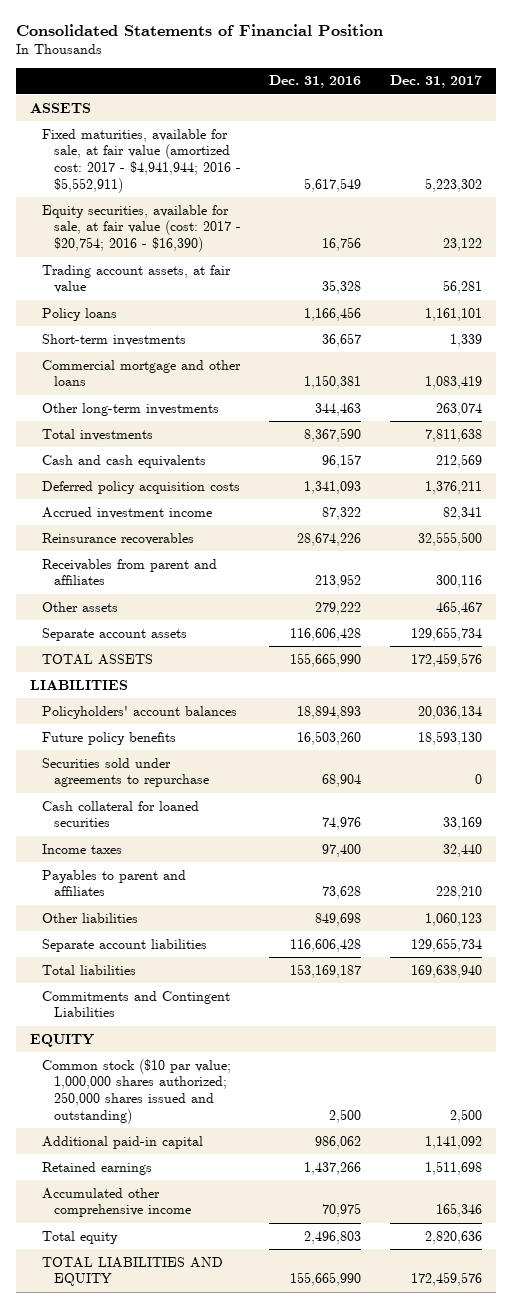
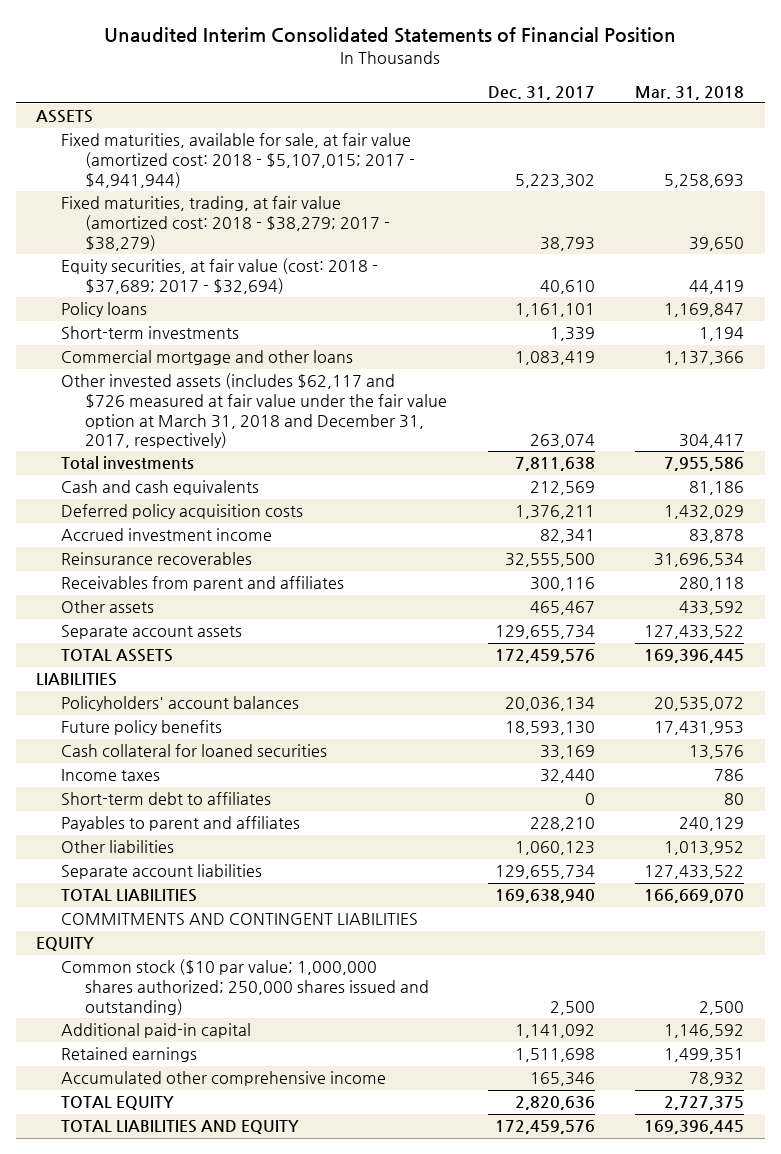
[15,24,383,37] Consolidated Statements of Financial Position -> [104,27,677,44] Unaudited Interim Consolidated Statements of Financial Position
[269,75,362,89] Dec. 31, 2016 -> none
none -> [635,85,745,100] Mar. 31, 2018
[41,204,241,253] Equity securities, available for sale, at fair value (cost: 2017 - $20,754; 2016 - $16,390) -> none
[41,264,231,294] Trading account assets, at fair value -> none
[41,128,241,193] Fixed maturities, available for sale, at fair value (amortized cost: 2017 - $4,941,944; 2016 - $5,552,911) -> [60,133,416,188] Fixed maturities, available for sale, at fair value (amortized cost: 2018 - $5,107,015; 2017 - $4,941,944)
none -> [60,196,391,251] Fixed maturities, trading, at fair value (amortized cost: 2018 - $38,279; 2017 - $38,279)
none -> [60,258,378,295] Equity securities, at fair value (cost: 2018 - $37,689; 2017 - $32,694)
[41,402,219,416] Other long-term investments -> [60,373,448,449] Other invested assets (includes $62,117 and $726 measured at fair value under the fair value option at March 31, 2018 and December 31, 2017, respectively)
[41,757,209,788] Securities sold under agreements to repurchase -> none
none -> [60,792,271,806] Short-term debt to affiliates
[41,964,136,975] Total liabilities -> [60,889,197,903] TOTAL LIABILITIES
[41,990,230,1018] Commitments and Contingent Liabilities -> [60,913,418,926] COMMITMENTS AND CONTINGENT LIABILITIES
[41,1230,118,1244] Total equity -> [60,1096,174,1111] TOTAL EQUITY

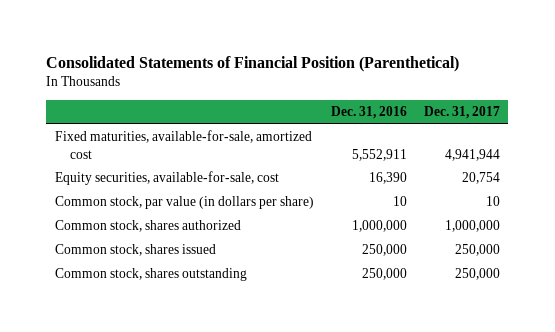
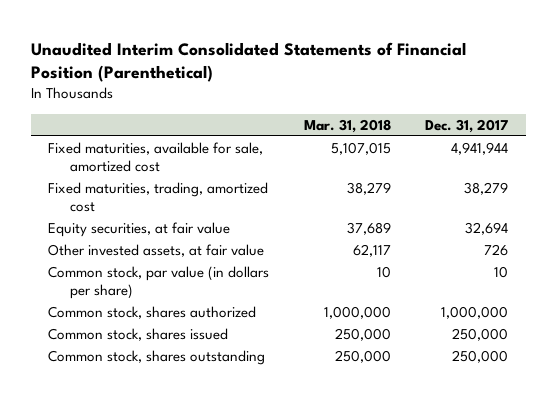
[46,55,460,72] Consolidated Statements of Financial Position (Parenthetical) -> [31,41,467,83] Unaudited Interim Consolidated Statements of Financial Position (Parenthetical)
[330,106,407,120] Dec. 31, 2016 -> none
none -> [303,118,391,133] Mar. 31, 2018
[54,171,279,186] Equity securities, available-for-sale, cost -> none
[54,130,312,159] Fixed maturities, available-for-sale, amortized cost -> [48,141,264,173] Fixed maturities, available for sale, amortized cost
none -> [48,181,269,213] Fixed maturities, trading, amortized cost
none -> [48,221,231,237] Equity securities, at fair value
none -> [48,243,265,257] Other invested assets, at fair value

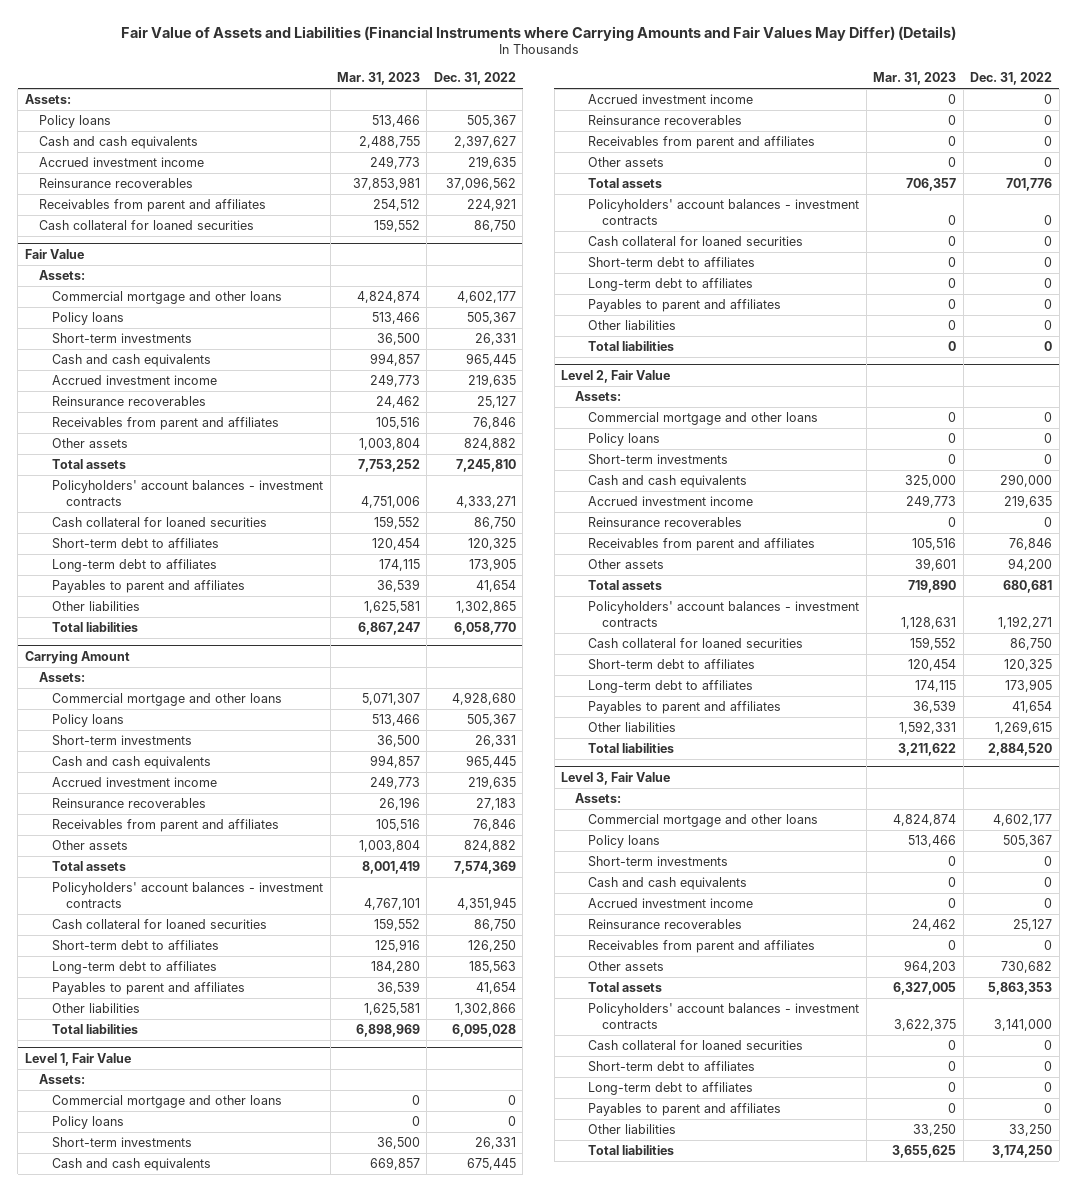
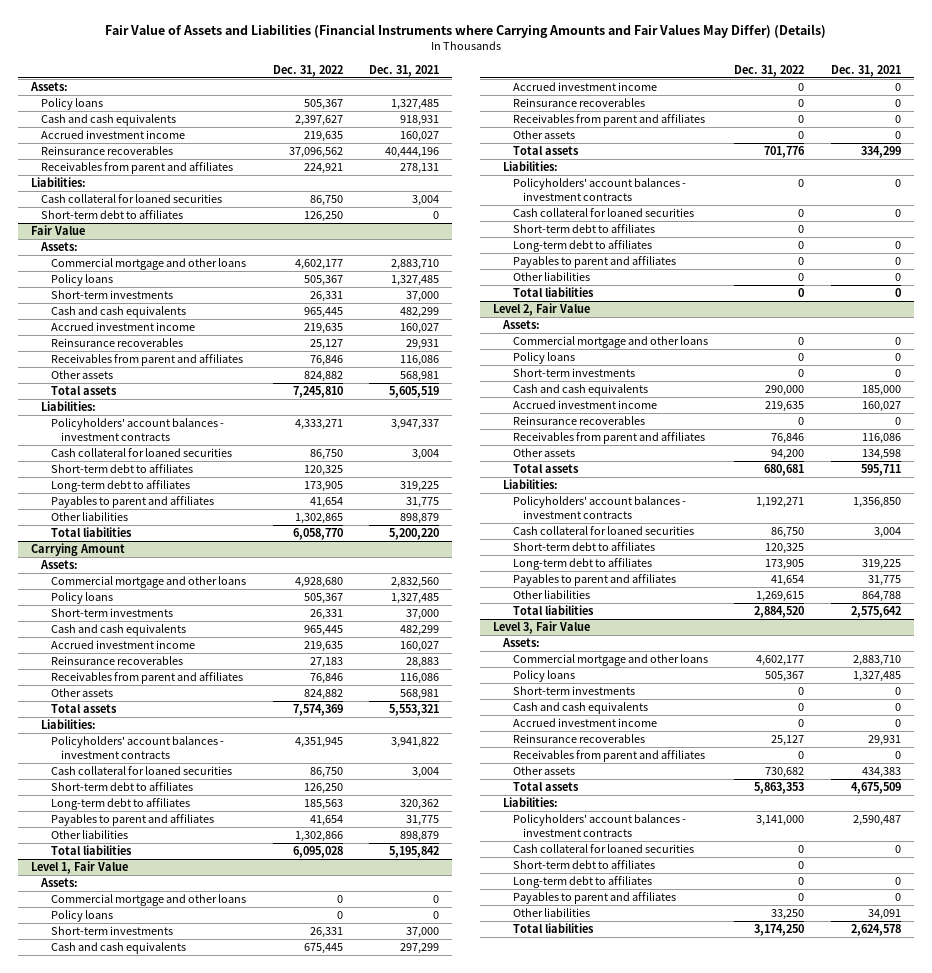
[337,72,421,86] Mar. 31, 2023 -> none
none -> [369,64,440,77] Dec. 31, 2021
none -> [31,177,87,188] Liabilities:
none -> [41,210,184,220] Short-term debt to affiliates
none -> [41,401,97,412] Liabilities:
none -> [41,719,97,730] Liabilities:
none -> [503,161,559,172] Liabilities:
none -> [503,479,559,490] Liabilities:
none -> [503,797,559,808] Liabilities:

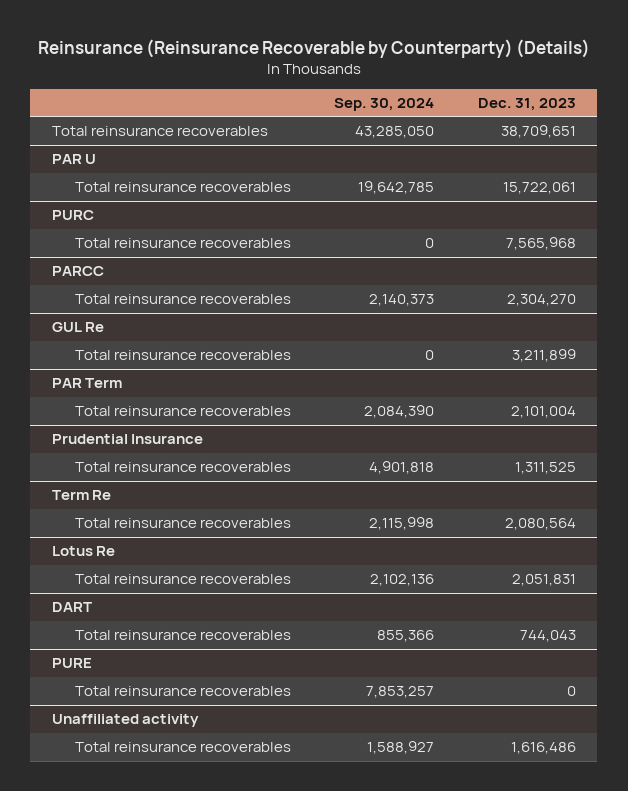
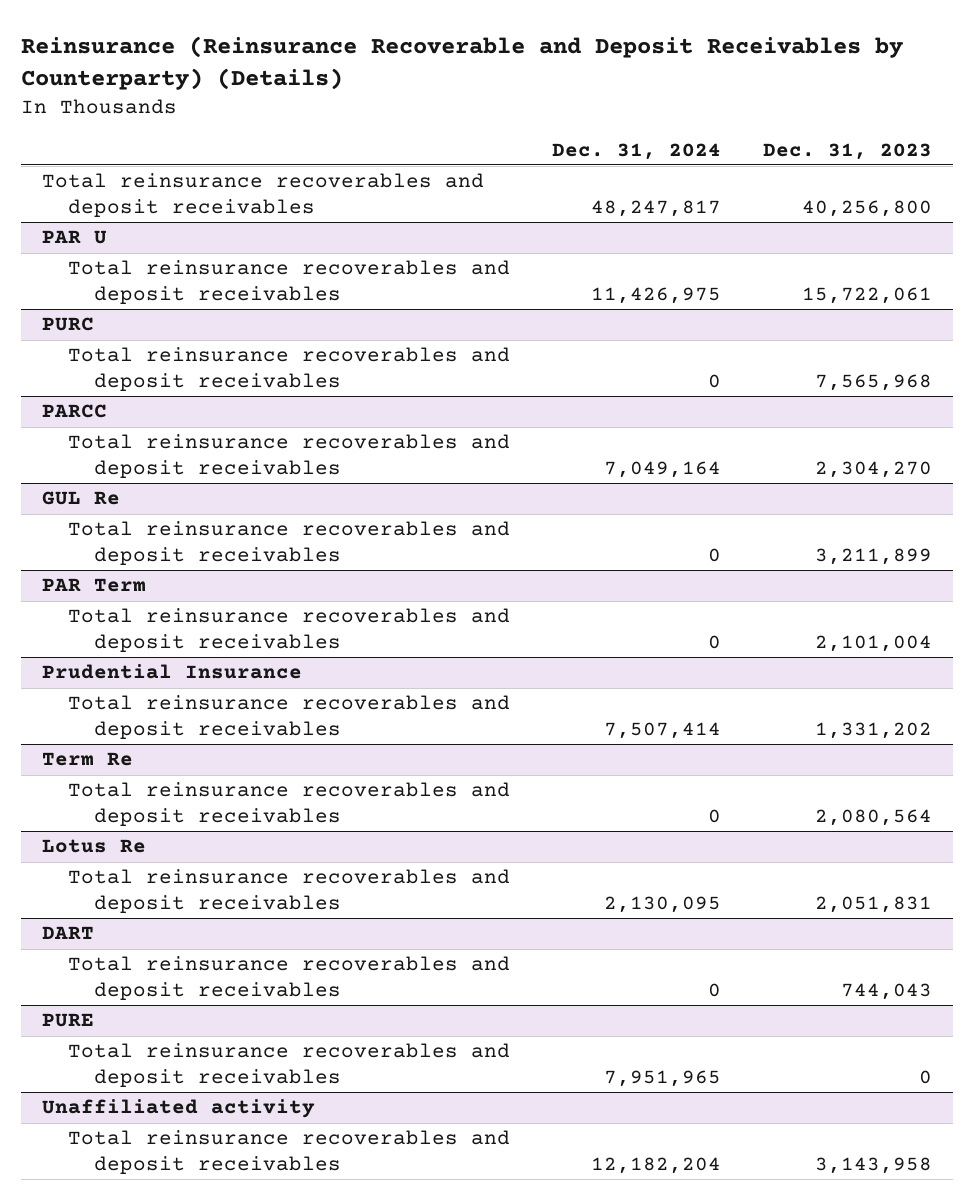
[37,38,590,58] Reinsurance (Reinsurance Recoverable by Counterparty) (Details) -> [20,36,903,91] Reinsurance (Reinsurance Recoverable and Deposit Receivables by Counterparty) (Details)
[334,97,435,111] Sep. 30, 2024 -> none
none -> [552,142,722,160] Dec. 31, 2024
[52,126,269,137] Total reinsurance recoverables -> [41,173,484,217] Total reinsurance recoverables and deposit receivables
[500,125,576,139] 38,709,651 -> [802,199,933,217] 40,256,800
[74,182,291,193] Total reinsurance recoverables -> [67,260,510,304] Total reinsurance recoverables and deposit receivables
[74,238,291,249] Total reinsurance recoverables -> [67,347,510,391] Total reinsurance recoverables and deposit receivables
[74,294,291,305] Total reinsurance recoverables -> [67,434,510,478] Total reinsurance recoverables and deposit receivables
[74,350,291,361] Total reinsurance recoverables -> [67,521,510,565] Total reinsurance recoverables and deposit receivables
[74,406,291,417] Total reinsurance recoverables -> [67,608,510,652] Total reinsurance recoverables and deposit receivables
[74,462,291,473] Total reinsurance recoverables -> [67,695,510,739] Total reinsurance recoverables and deposit receivables
[514,462,576,475] 1,311,525 -> [815,721,933,739] 1,331,202
[74,518,291,529] Total reinsurance recoverables -> [67,782,510,826] Total reinsurance recoverables and deposit receivables
[74,574,291,585] Total reinsurance recoverables -> [67,869,510,913] Total reinsurance recoverables and deposit receivables
[74,630,291,641] Total reinsurance recoverables -> [67,956,510,1000] Total reinsurance recoverables and deposit receivables
[74,686,291,697] Total reinsurance recoverables -> [67,1043,510,1087] Total reinsurance recoverables and deposit receivables
[74,742,291,753] Total reinsurance recoverables -> [67,1130,510,1174] Total reinsurance recoverables and deposit receivables
[510,742,576,755] 1,616,486 -> [815,1156,933,1174] 3,143,958

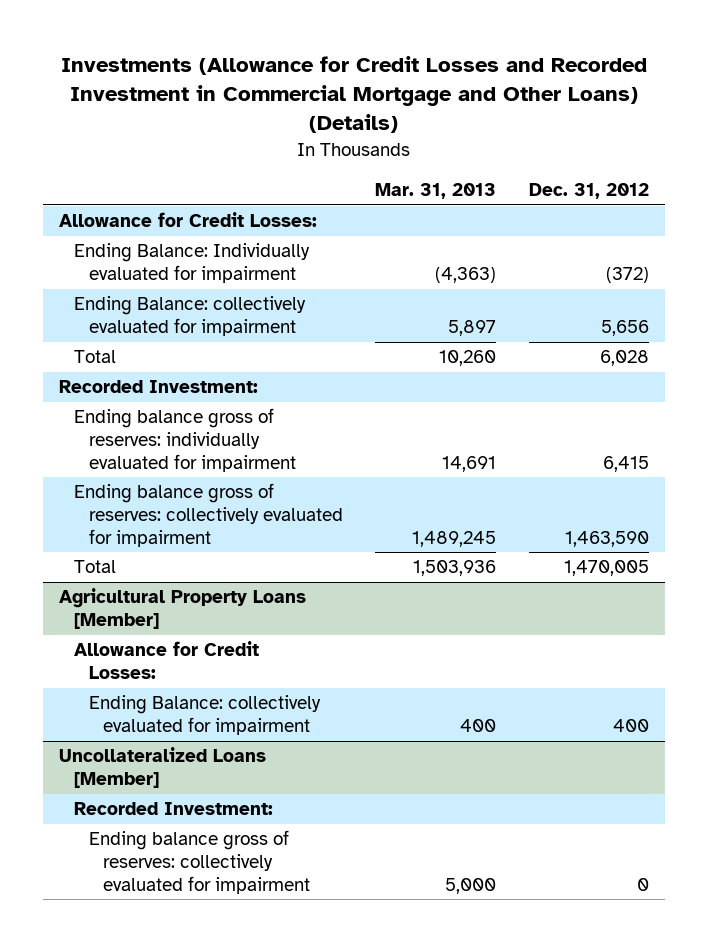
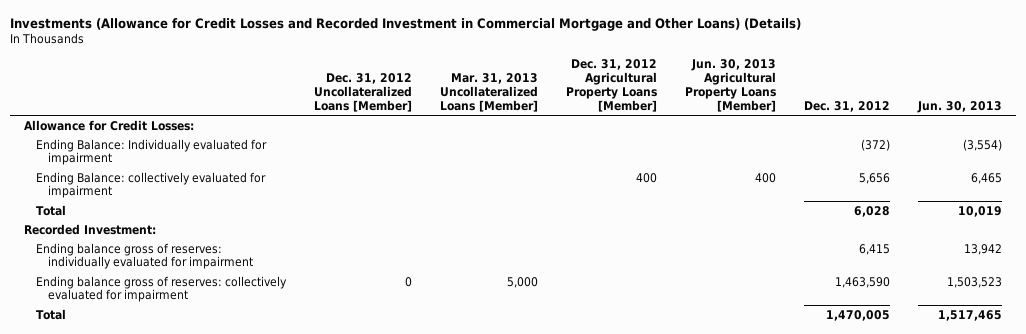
[375,183,497,200] Mar. 31, 2013 -> none
none -> [314,73,413,112] Dec. 31, 2012 Uncollateralized Loans [Member]
none -> [440,73,539,112] Mar. 31, 2013 Uncollateralized Loans [Member]
none -> [566,59,658,112] Dec. 31, 2012 Agricultural Property Loans [Member]
none -> [685,59,777,112] Jun. 30, 2013 Agricultural Property Loans [Member]
none -> [917,100,1003,113] Jun. 30, 2013
[59,588,307,629] Agricultural Property Loans [Member] -> none
[73,641,259,679] Allowance for Credit Losses: -> none
[88,695,321,735] Ending Balance: collectively evaluated for impairment -> none
[59,747,267,788] Uncollateralized Loans [Member] -> none
[73,802,273,816] Recorded Investment: -> none
[88,830,311,894] Ending balance gross of reserves: collectively evaluated for impairment -> none

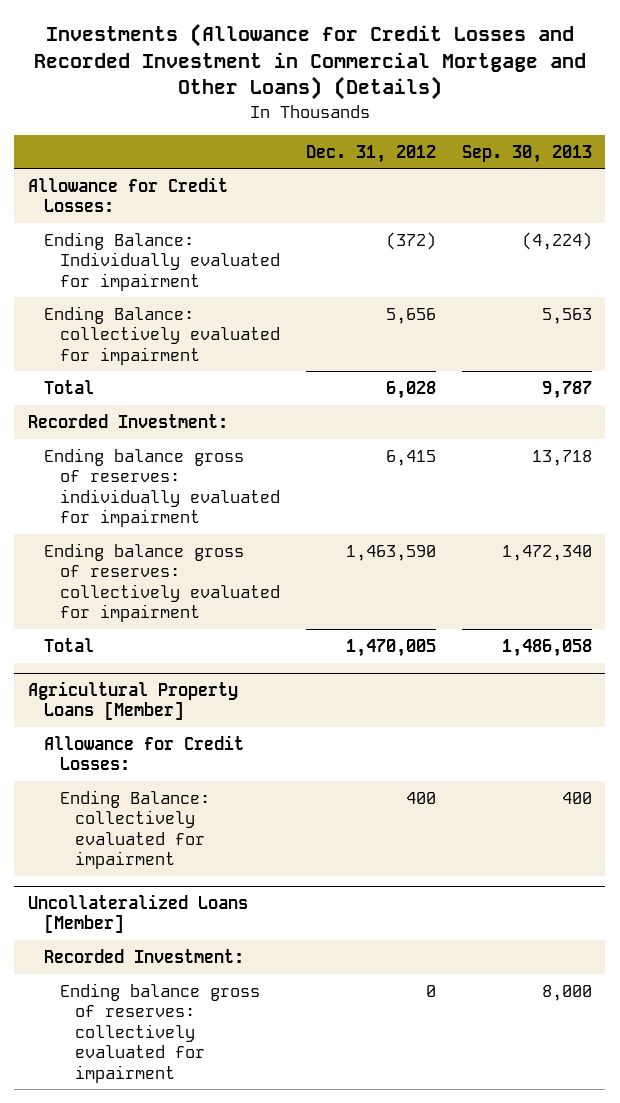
[314,73,413,112] Dec. 31, 2012 Uncollateralized Loans [Member] -> none
[440,73,539,112] Mar. 31, 2013 Uncollateralized Loans [Member] -> none
[566,59,658,112] Dec. 31, 2012 Agricultural Property Loans [Member] -> none
[685,59,777,112] Jun. 30, 2013 Agricultural Property Loans [Member] -> none
[917,100,1003,113] Jun. 30, 2013 -> none
none -> [462,144,593,163] Sep. 30, 2013
none -> [27,681,238,721] Agricultural Property Loans [Member]
none -> [43,734,244,771] Allowance for Credit Losses:
none -> [59,789,210,870] Ending Balance: collectively evaluated for impairment
none -> [27,894,248,934] Uncollateralized Loans [Member]
none -> [43,948,244,963] Recorded Investment:
none -> [59,982,260,1083] Ending balance gross of reserves: collectively evaluated for impairment

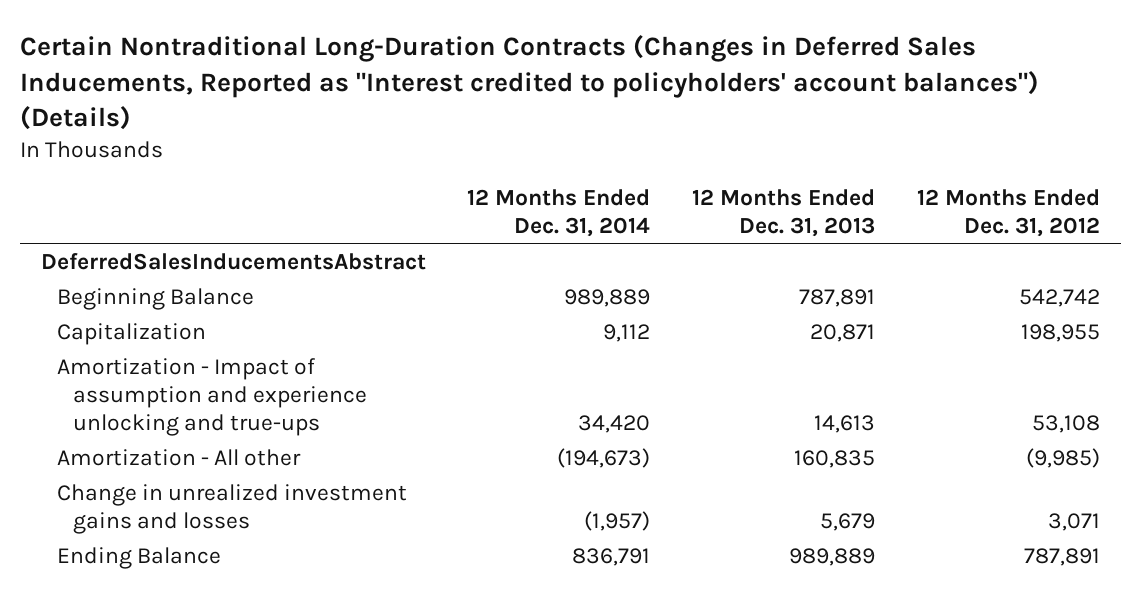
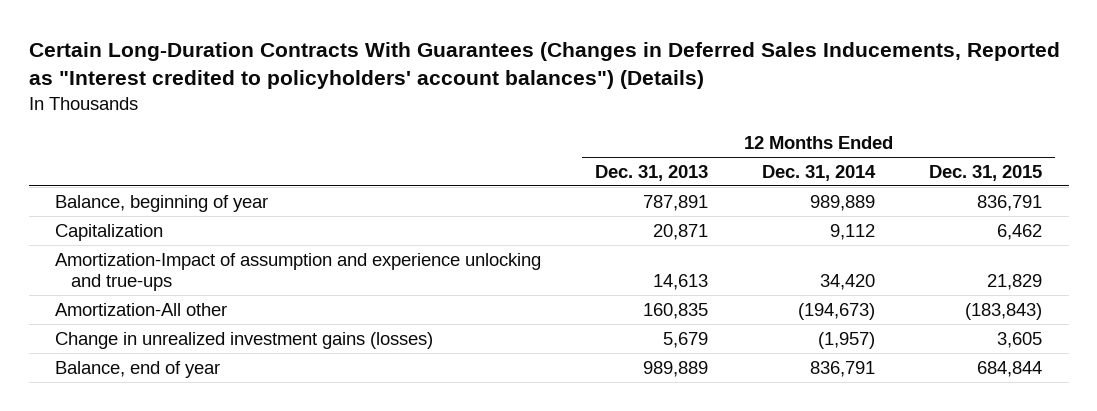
[19,35,1039,131] Certain Nontraditional Long-Duration Contracts (Changes in Deferred Sales Inducements, Reported as "Interest credited to policyholders' account balances") (Details) -> [28,42,1060,90] Certain Long-Duration Contracts With Guarantees (Changes in Deferred Sales Inducements, Reported as "Interest credited to policyholders' account balances") (Details)
[916,188,1100,238] 12 Months Ended Dec. 31, 2012 -> none
none -> [928,164,1042,181] Dec. 31, 2015
[40,252,426,270] DeferredSalesInducementsAbstract -> none
[56,287,254,310] Beginning Balance -> [55,194,269,212] Balance, beginning of year
[56,357,367,437] Amortization - Impact of assumption and experience unlocking and true-ups -> [55,252,542,292] Amortization-Impact of assumption and experience unlocking and true-ups
[56,448,301,466] Amortization - All other -> [55,302,228,316] Amortization-All other
[56,483,407,534] Change in unrealized investment gains and losses -> [55,331,434,349] Change in unrealized investment gains (losses)
[56,546,221,569] Ending Balance -> [55,360,221,378] Balance, end of year

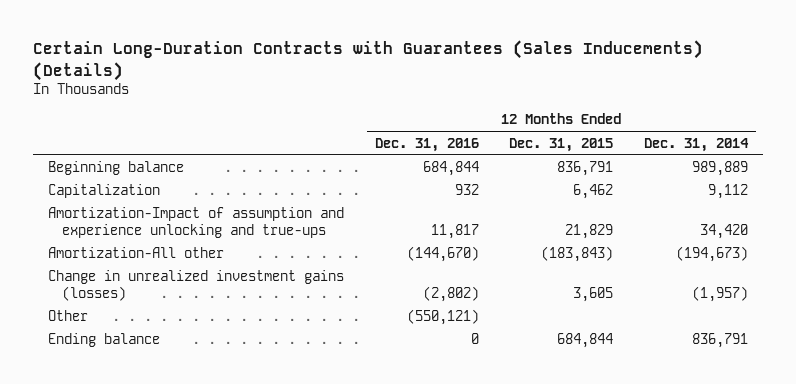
[28,42,1060,90] Certain Long-Duration Contracts With Guarantees (Changes in Deferred Sales Inducements, Reported as "Interest credited to policyholders' account balances") (Details) -> [32,40,703,81] Certain Long-Duration Contracts with Guarantees (Sales Inducements) (Details)
[595,164,709,181] Dec. 31, 2013 -> none
none -> [374,137,479,152] Dec. 31, 2016
[55,194,269,212] Balance, beginning of year -> [48,161,185,176] Beginning balance
none -> [48,310,89,322] Other
[55,360,221,378] Balance, end of year -> [48,333,161,348] Ending balance

